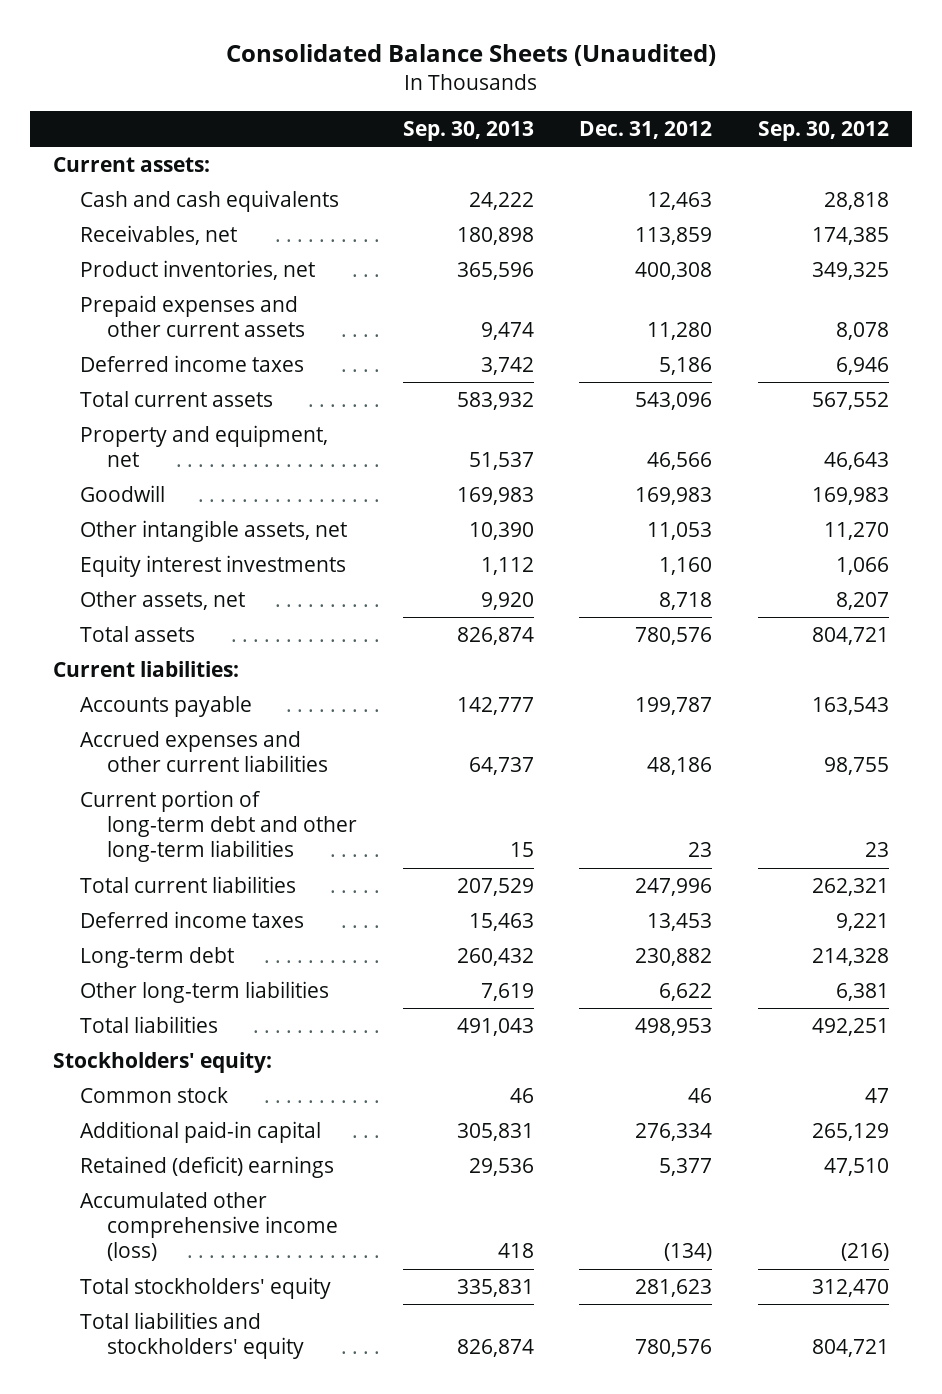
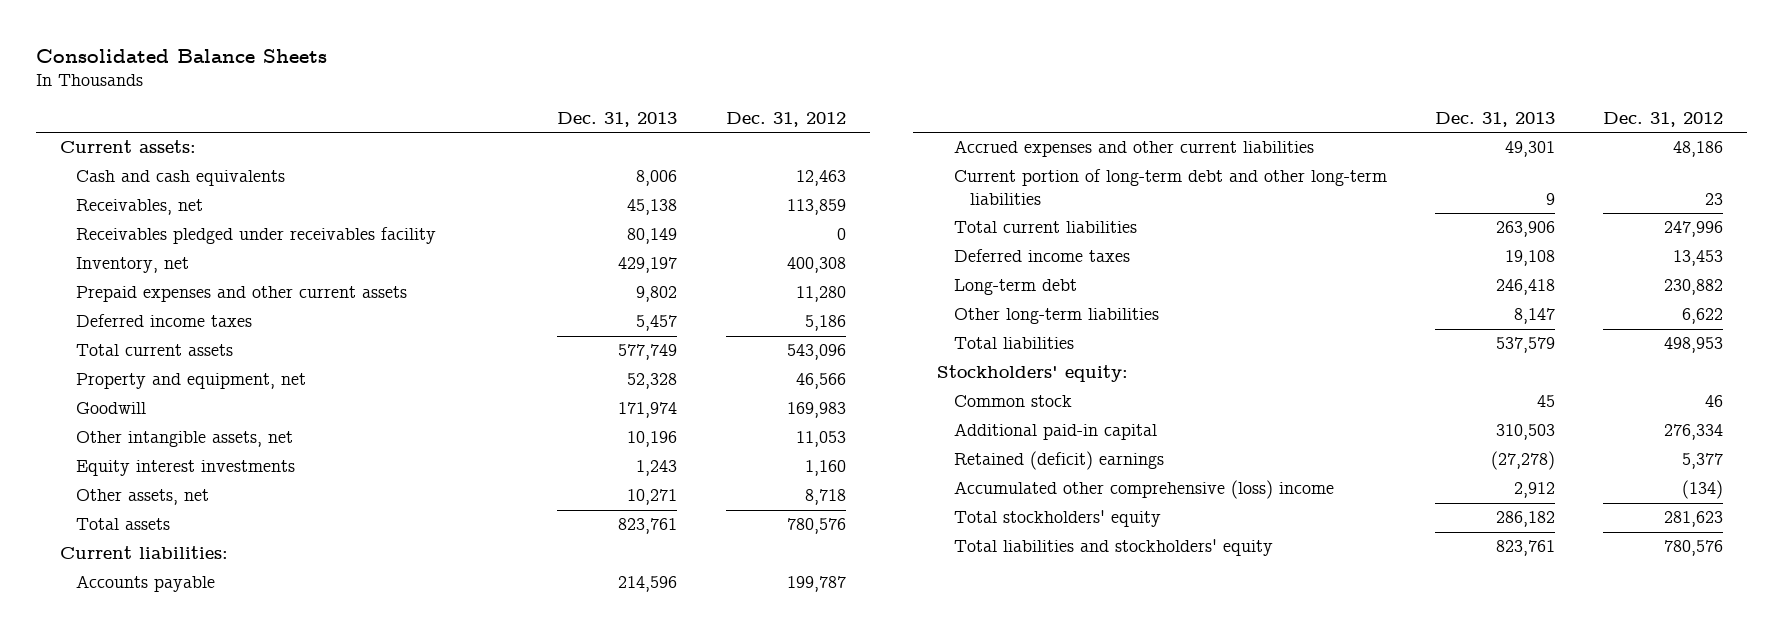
[225,44,716,67] Consolidated Balance Sheets (Unaudited) -> [35,48,327,63] Consolidated Balance Sheets
[402,121,534,142] Sep. 30, 2013 -> none
[757,121,889,142] Sep. 30, 2012 -> none
none -> [557,112,678,128] Dec. 31, 2013
none -> [76,227,437,245] Receivables pledged under receivables facility
[80,260,316,281] Product inventories, net -> [76,257,190,274] Inventory, net
[80,1192,339,1262] Accumulated other comprehensive income (loss) -> [953,480,1334,500] Accumulated other comprehensive (loss) income

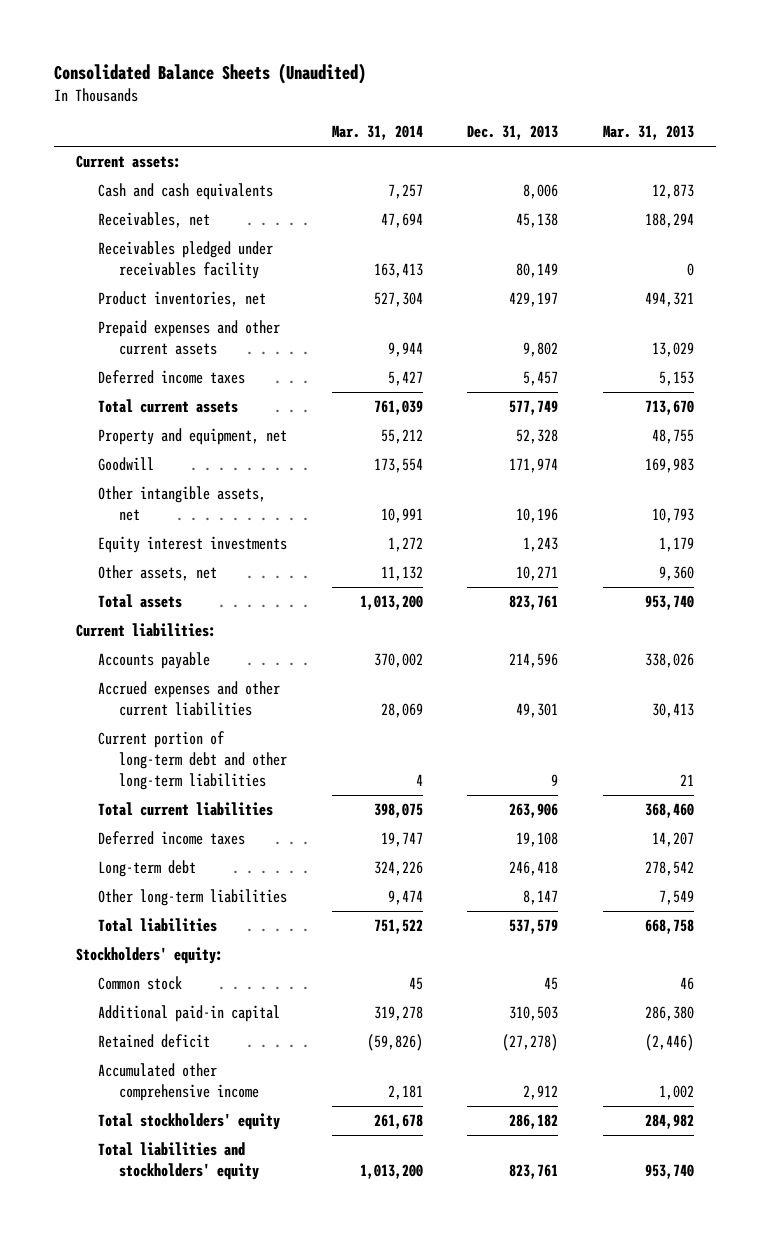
[35,48,327,63] Consolidated Balance Sheets -> [54,63,367,85] Consolidated Balance Sheets (Unaudited)
[725,112,846,128] Dec. 31, 2012 -> none
none -> [331,125,423,141] Mar. 31, 2014
none -> [602,125,694,141] Mar. 31, 2013
[76,257,190,274] Inventory, net -> [97,291,266,308] Product inventories, net
[953,451,1164,471] Retained (deficit) earnings -> [97,1034,210,1049] Retained deficit
[953,480,1334,500] Accumulated other comprehensive (loss) income -> [97,1063,260,1102] Accumulated other comprehensive income

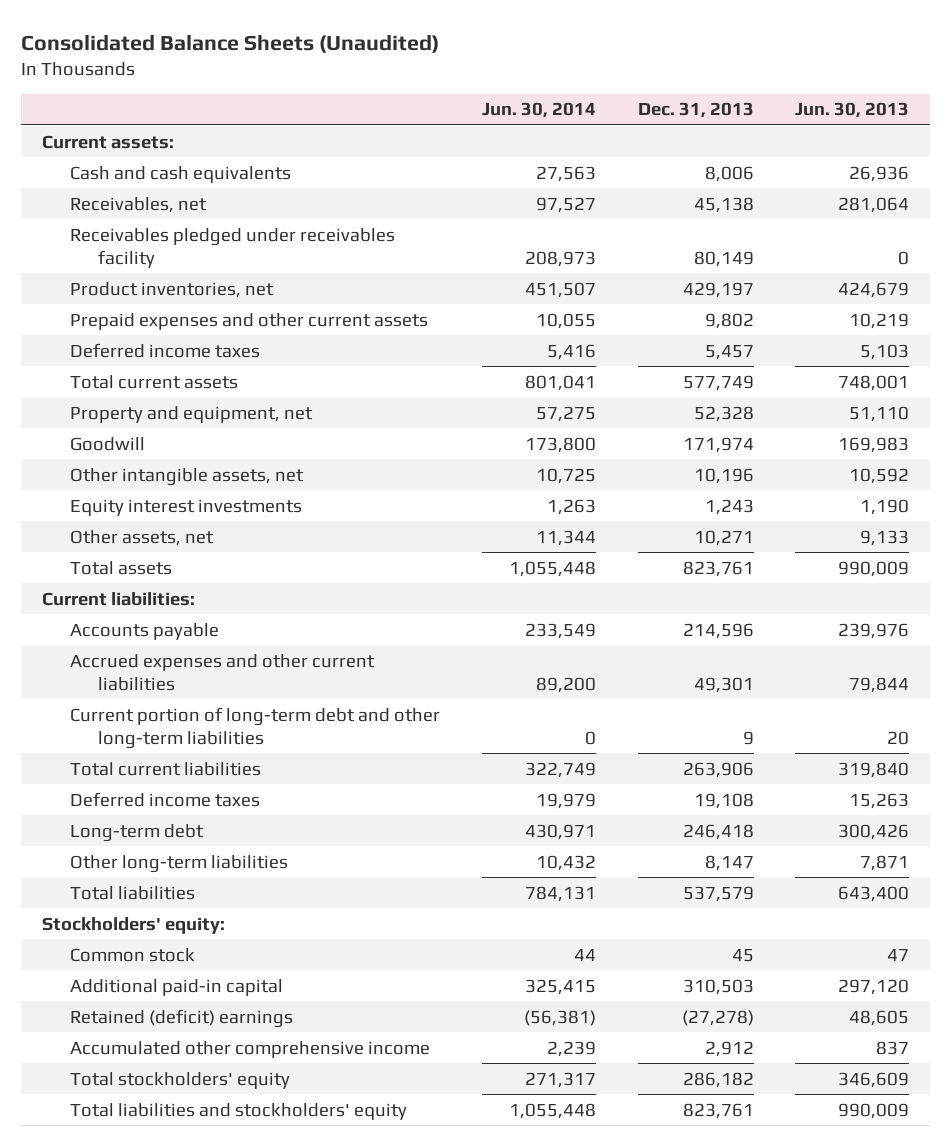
[331,125,423,141] Mar. 31, 2014 -> none
[602,125,694,141] Mar. 31, 2013 -> none
none -> [481,102,596,119] Jun. 30, 2014
none -> [795,102,910,119] Jun. 30, 2013
[97,1034,210,1049] Retained deficit -> [69,1008,293,1028] Retained (deficit) earnings

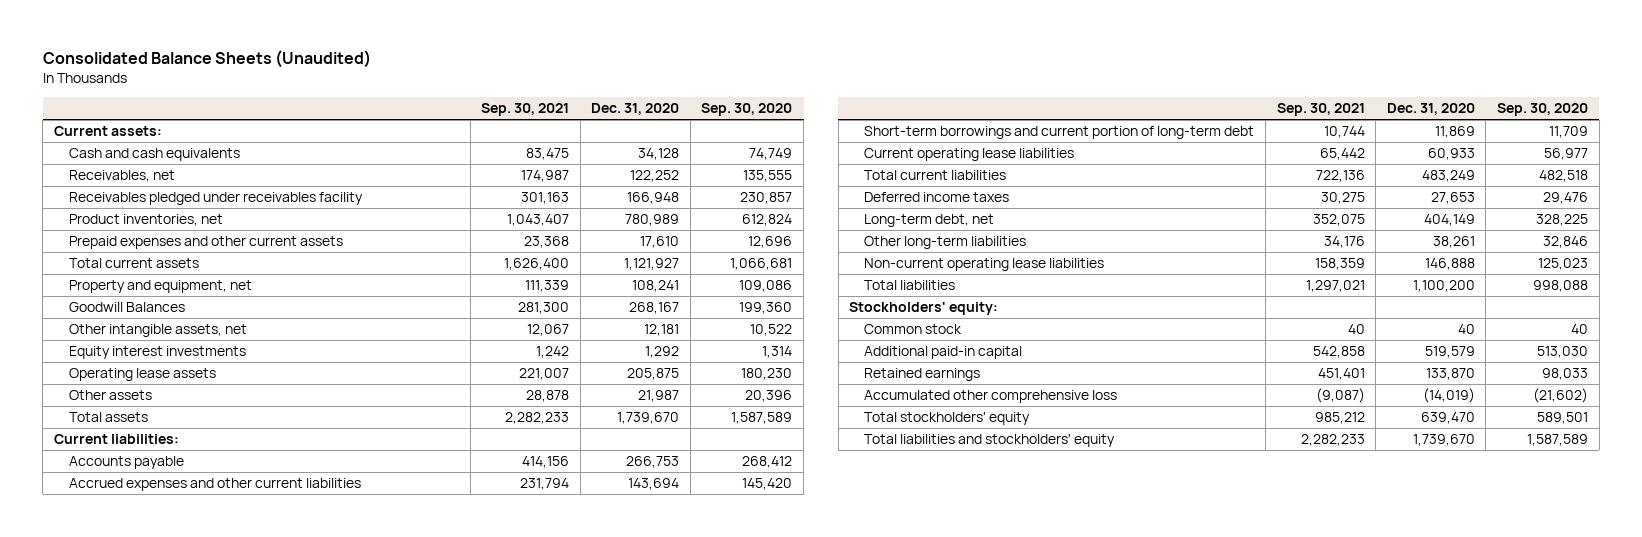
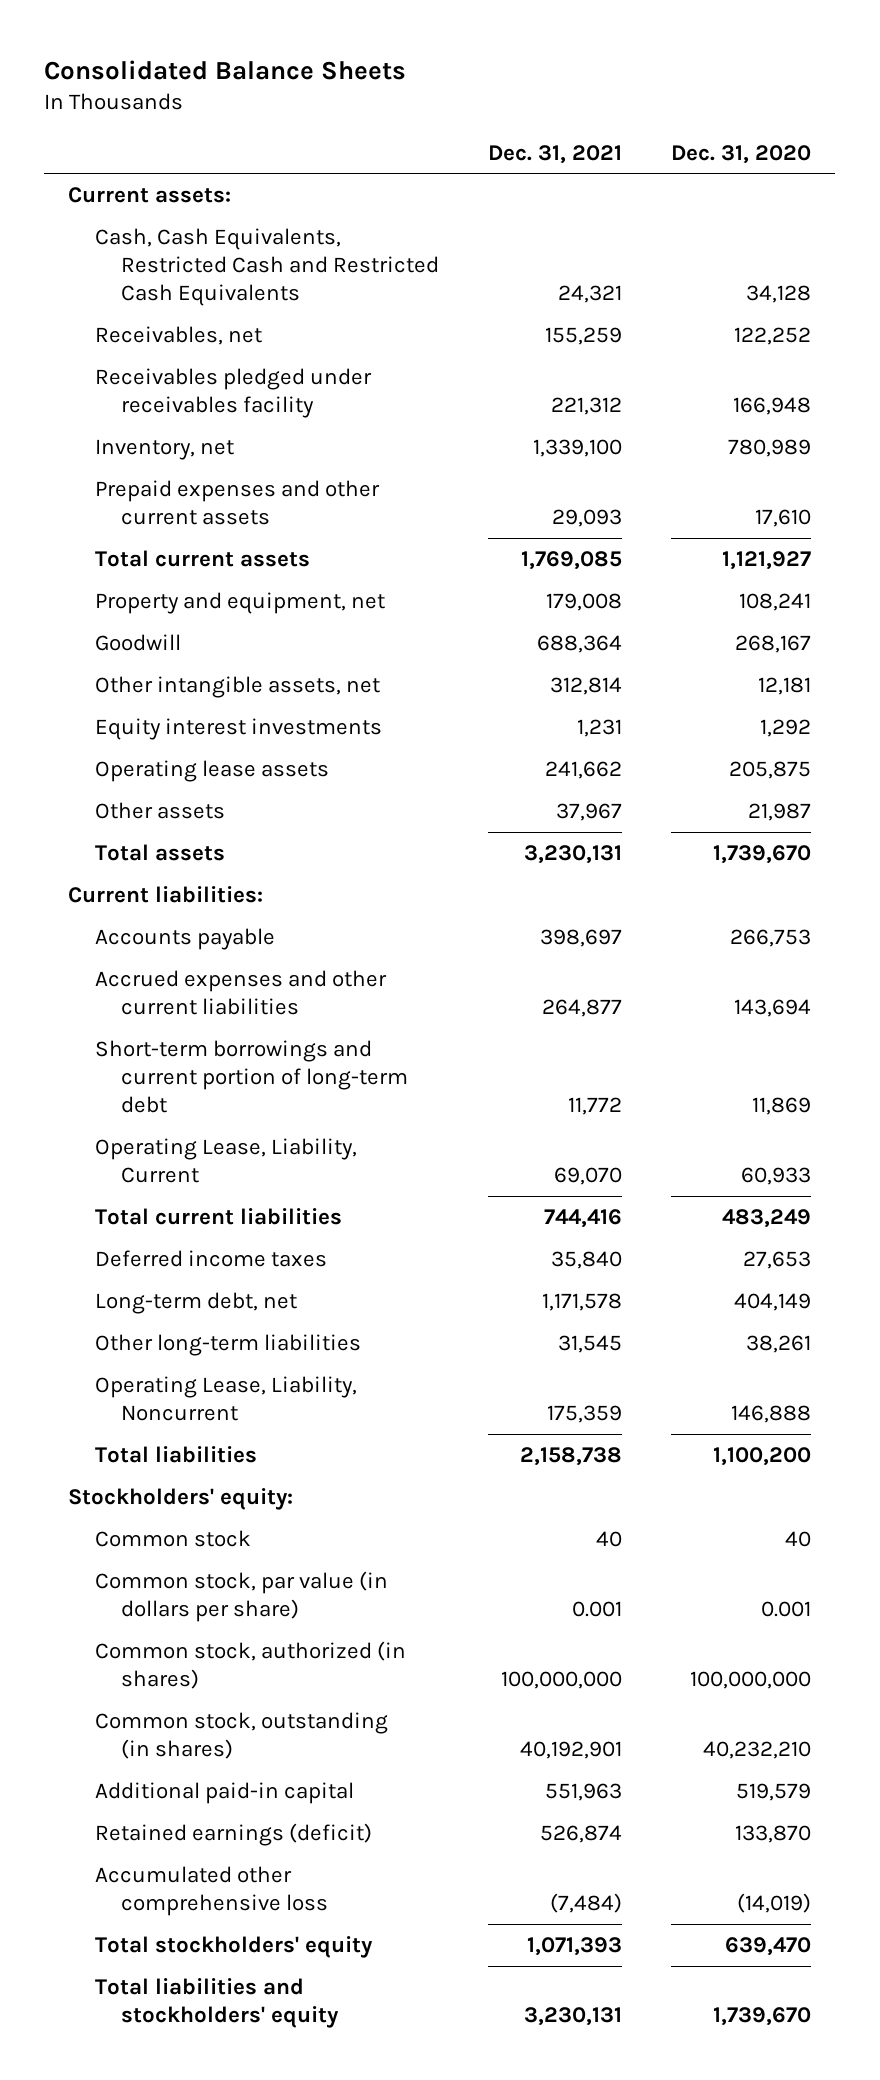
[42,50,371,69] Consolidated Balance Sheets (Unaudited) -> [44,59,407,80] Consolidated Balance Sheets
[481,103,570,117] Sep. 30, 2021 -> none
[701,103,793,117] Sep. 30, 2020 -> none
none -> [488,144,623,164] Dec. 31, 2021
[68,148,240,162] Cash and cash equivalents -> [94,228,440,306] Cash, Cash Equivalents, Restricted Cash and Restricted Cash Equivalents
[68,214,223,227] Product inventories, net -> [94,439,234,461] Inventory, net
[68,302,185,313] Goodwill Balances -> [94,634,181,652] Goodwill
[864,148,1075,162] Current operating lease liabilities -> [94,1138,357,1183] Operating Lease, Liability, Current
[864,258,1105,272] Non-current operating lease liabilities -> [94,1376,357,1421] Operating Lease, Liability, Noncurrent
none -> [94,1571,388,1622] Common stock, par value (in dollars per share)
none -> [94,1641,406,1689] Common stock, authorized (in shares)
none -> [94,1712,388,1759] Common stock, outstanding (in shares)
[864,368,981,382] Retained earnings -> [94,1823,372,1847] Retained earnings (deficit)

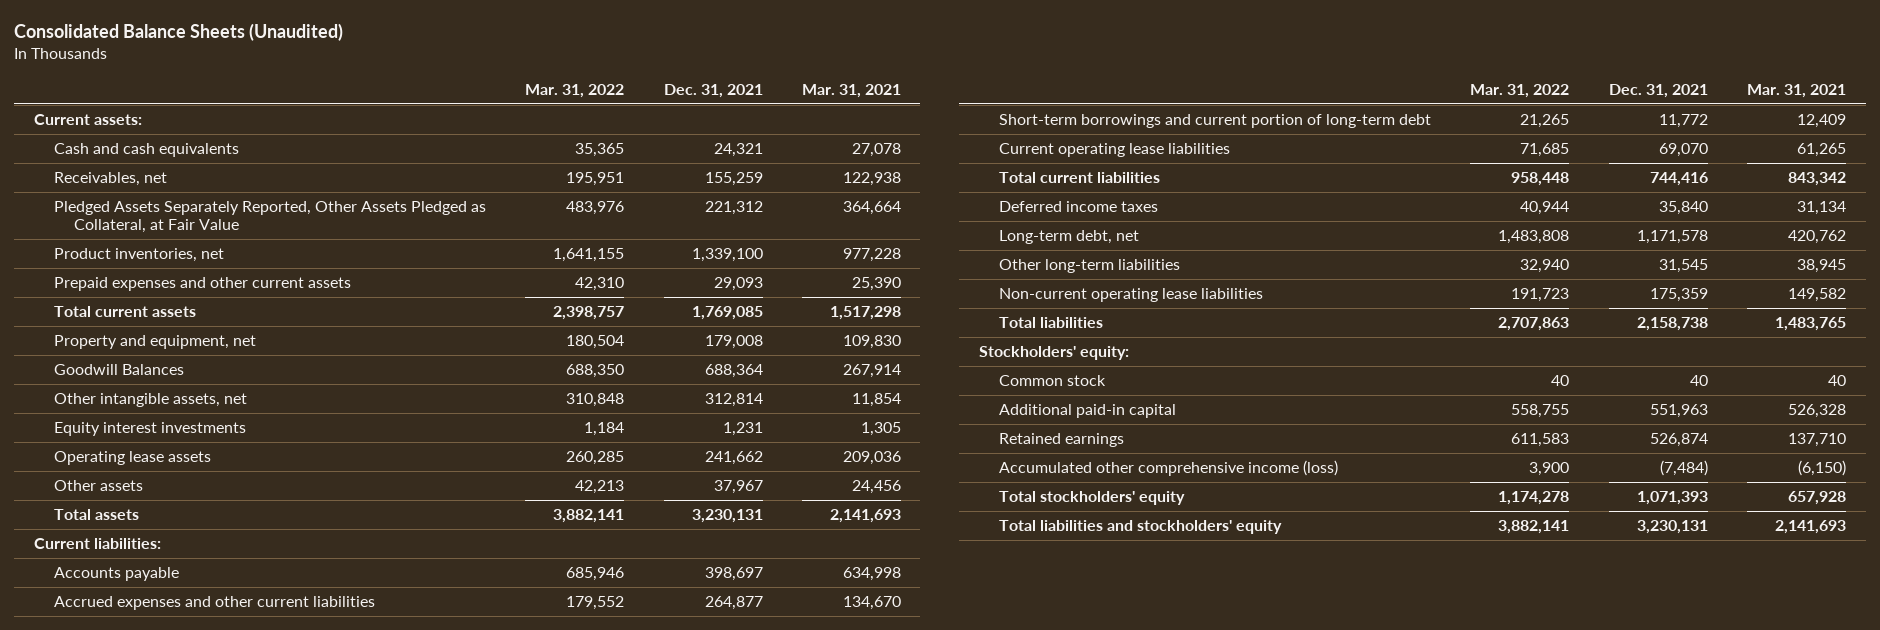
[44,59,407,80] Consolidated Balance Sheets -> [14,23,344,42] Consolidated Balance Sheets (Unaudited)
[671,144,812,164] Dec. 31, 2020 -> none
none -> [525,83,625,98] Mar. 31, 2022
none -> [801,83,901,98] Mar. 31, 2021
[94,228,440,306] Cash, Cash Equivalents, Restricted Cash and Restricted Cash Equivalents -> [54,142,240,157] Cash and cash equivalents
[94,368,372,418] Receivables pledged under receivables facility -> [54,200,487,234] Pledged Assets Separately Reported, Other Assets Pledged as Collateral, at Fair Value
[94,439,234,461] Inventory, net -> [54,247,225,262] Product inventories, net
[94,634,181,652] Goodwill -> [54,363,185,375] Goodwill Balances
[94,1138,357,1183] Operating Lease, Liability, Current -> [999,142,1231,157] Current operating lease liabilities
[94,1376,357,1421] Operating Lease, Liability, Noncurrent -> [999,287,1264,302] Non-current operating lease liabilities
[94,1571,388,1622] Common stock, par value (in dollars per share) -> none
[94,1641,406,1689] Common stock, authorized (in shares) -> none
[94,1712,388,1759] Common stock, outstanding (in shares) -> none
[94,1823,372,1847] Retained earnings (deficit) -> [999,432,1125,447] Retained earnings
[94,1866,329,1916] Accumulated other comprehensive loss -> [999,459,1339,476] Accumulated other comprehensive income (loss)

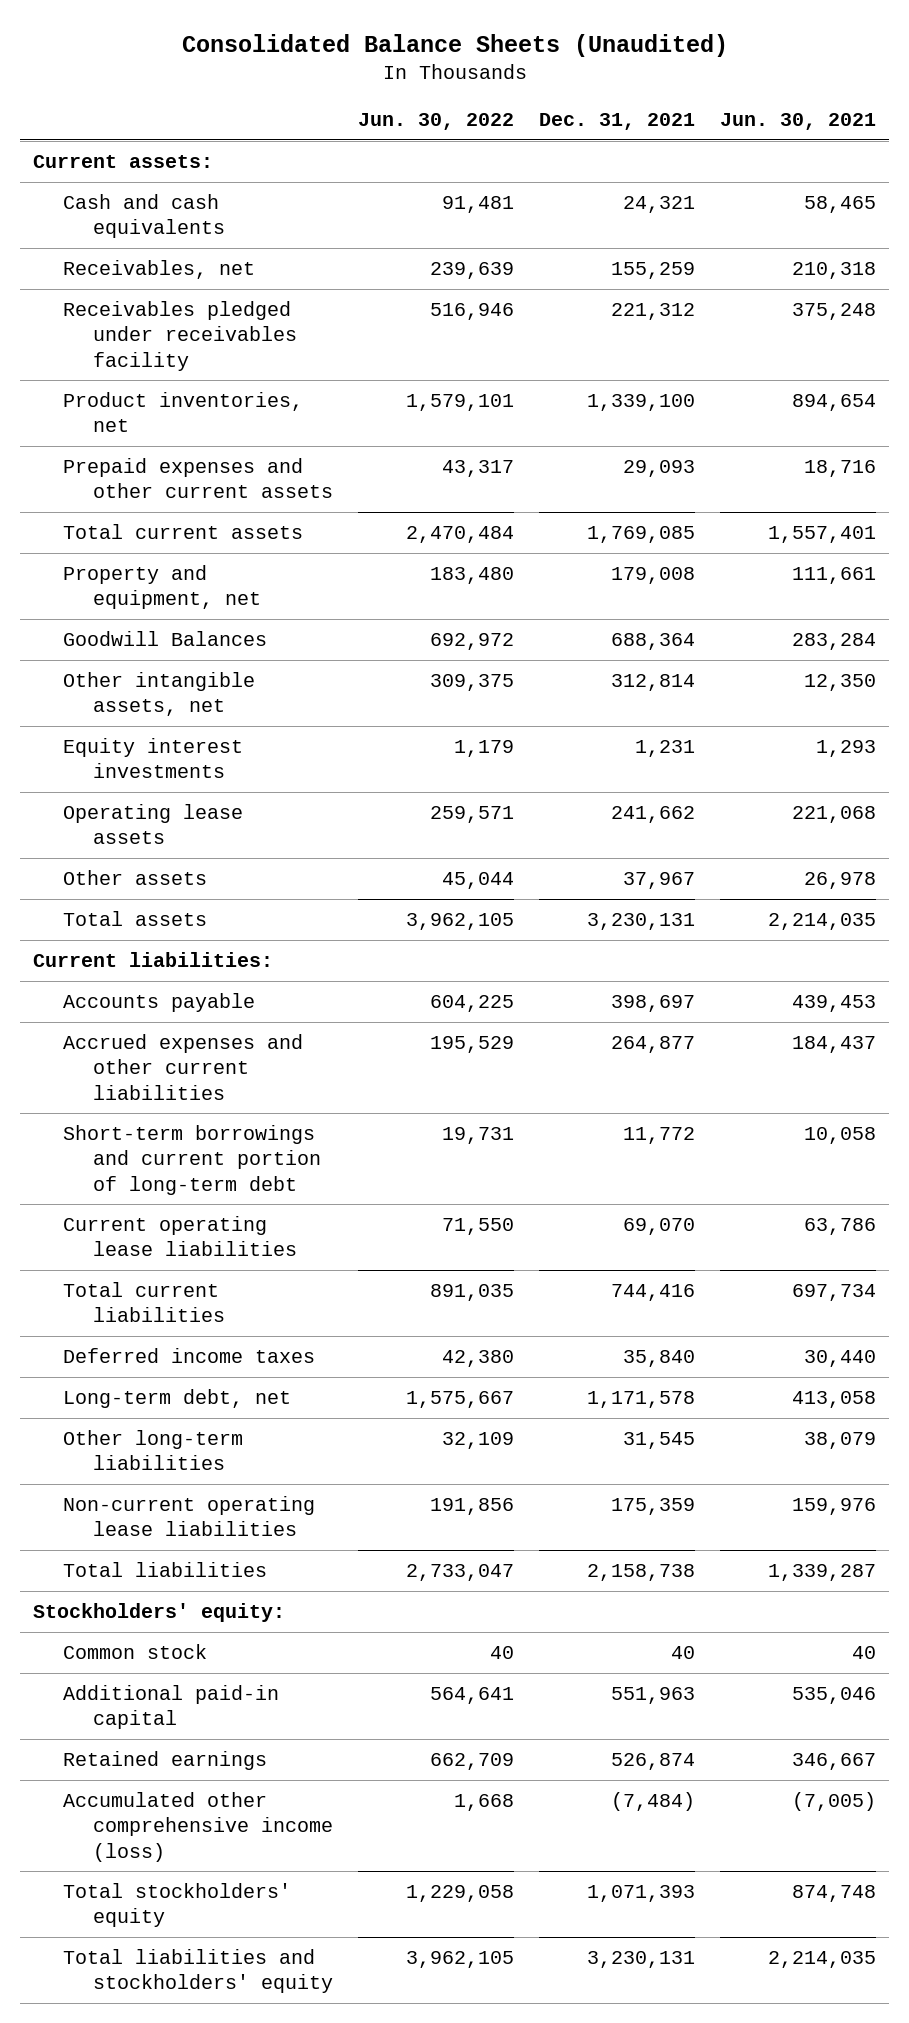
[525,83,625,98] Mar. 31, 2022 -> none
[801,83,901,98] Mar. 31, 2021 -> none
none -> [357,113,514,131] Jun. 30, 2022
none -> [720,113,877,131] Jun. 30, 2021
[54,200,487,234] Pledged Assets Separately Reported, Other Assets Pledged as Collateral, at Fair Value -> [62,300,297,371] Receivables pledged under receivables facility

